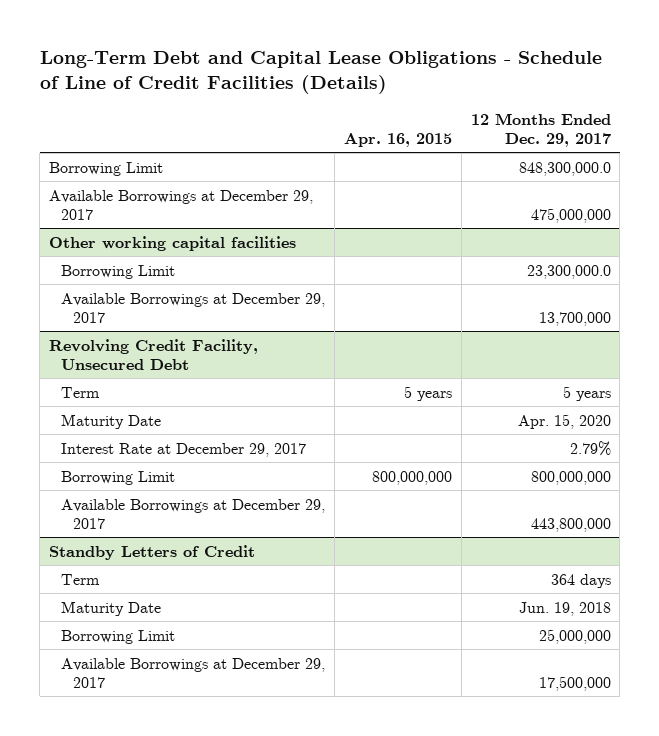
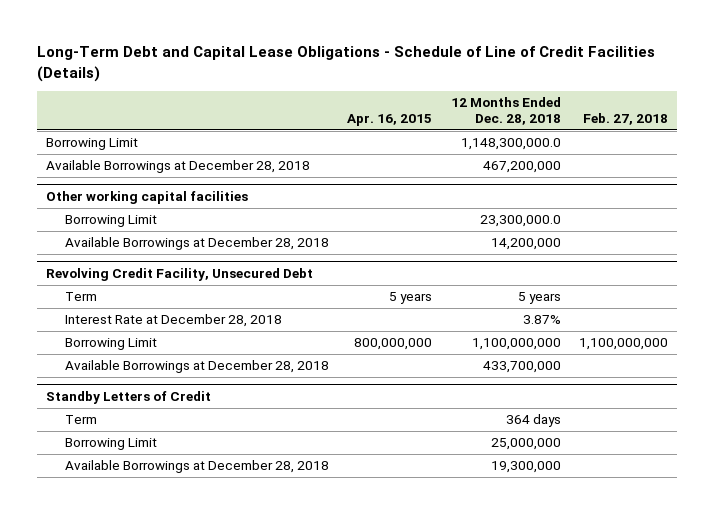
[470,112,611,147] 12 Months Ended Dec. 29, 2017 -> none
none -> [450,97,561,125] 12 Months Ended Dec. 28, 2018
none -> [582,112,668,125] Feb. 27, 2018
[48,189,313,220] Available Borrowings at December 29, 2017 -> [45,160,310,174] Available Borrowings at December 28, 2018
[61,292,326,323] Available Borrowings at December 29, 2017 -> [65,237,330,251] Available Borrowings at December 28, 2018
[61,413,162,429] Maturity Date -> none
[61,442,307,457] Interest Rate at December 29, 2017 -> [65,314,283,328] Interest Rate at December 28, 2018
[61,498,326,529] Available Borrowings at December 29, 2017 -> [65,360,330,374] Available Borrowings at December 28, 2018
[61,600,162,616] Maturity Date -> none
[61,657,326,688] Available Borrowings at December 29, 2017 -> [65,460,330,474] Available Borrowings at December 28, 2018

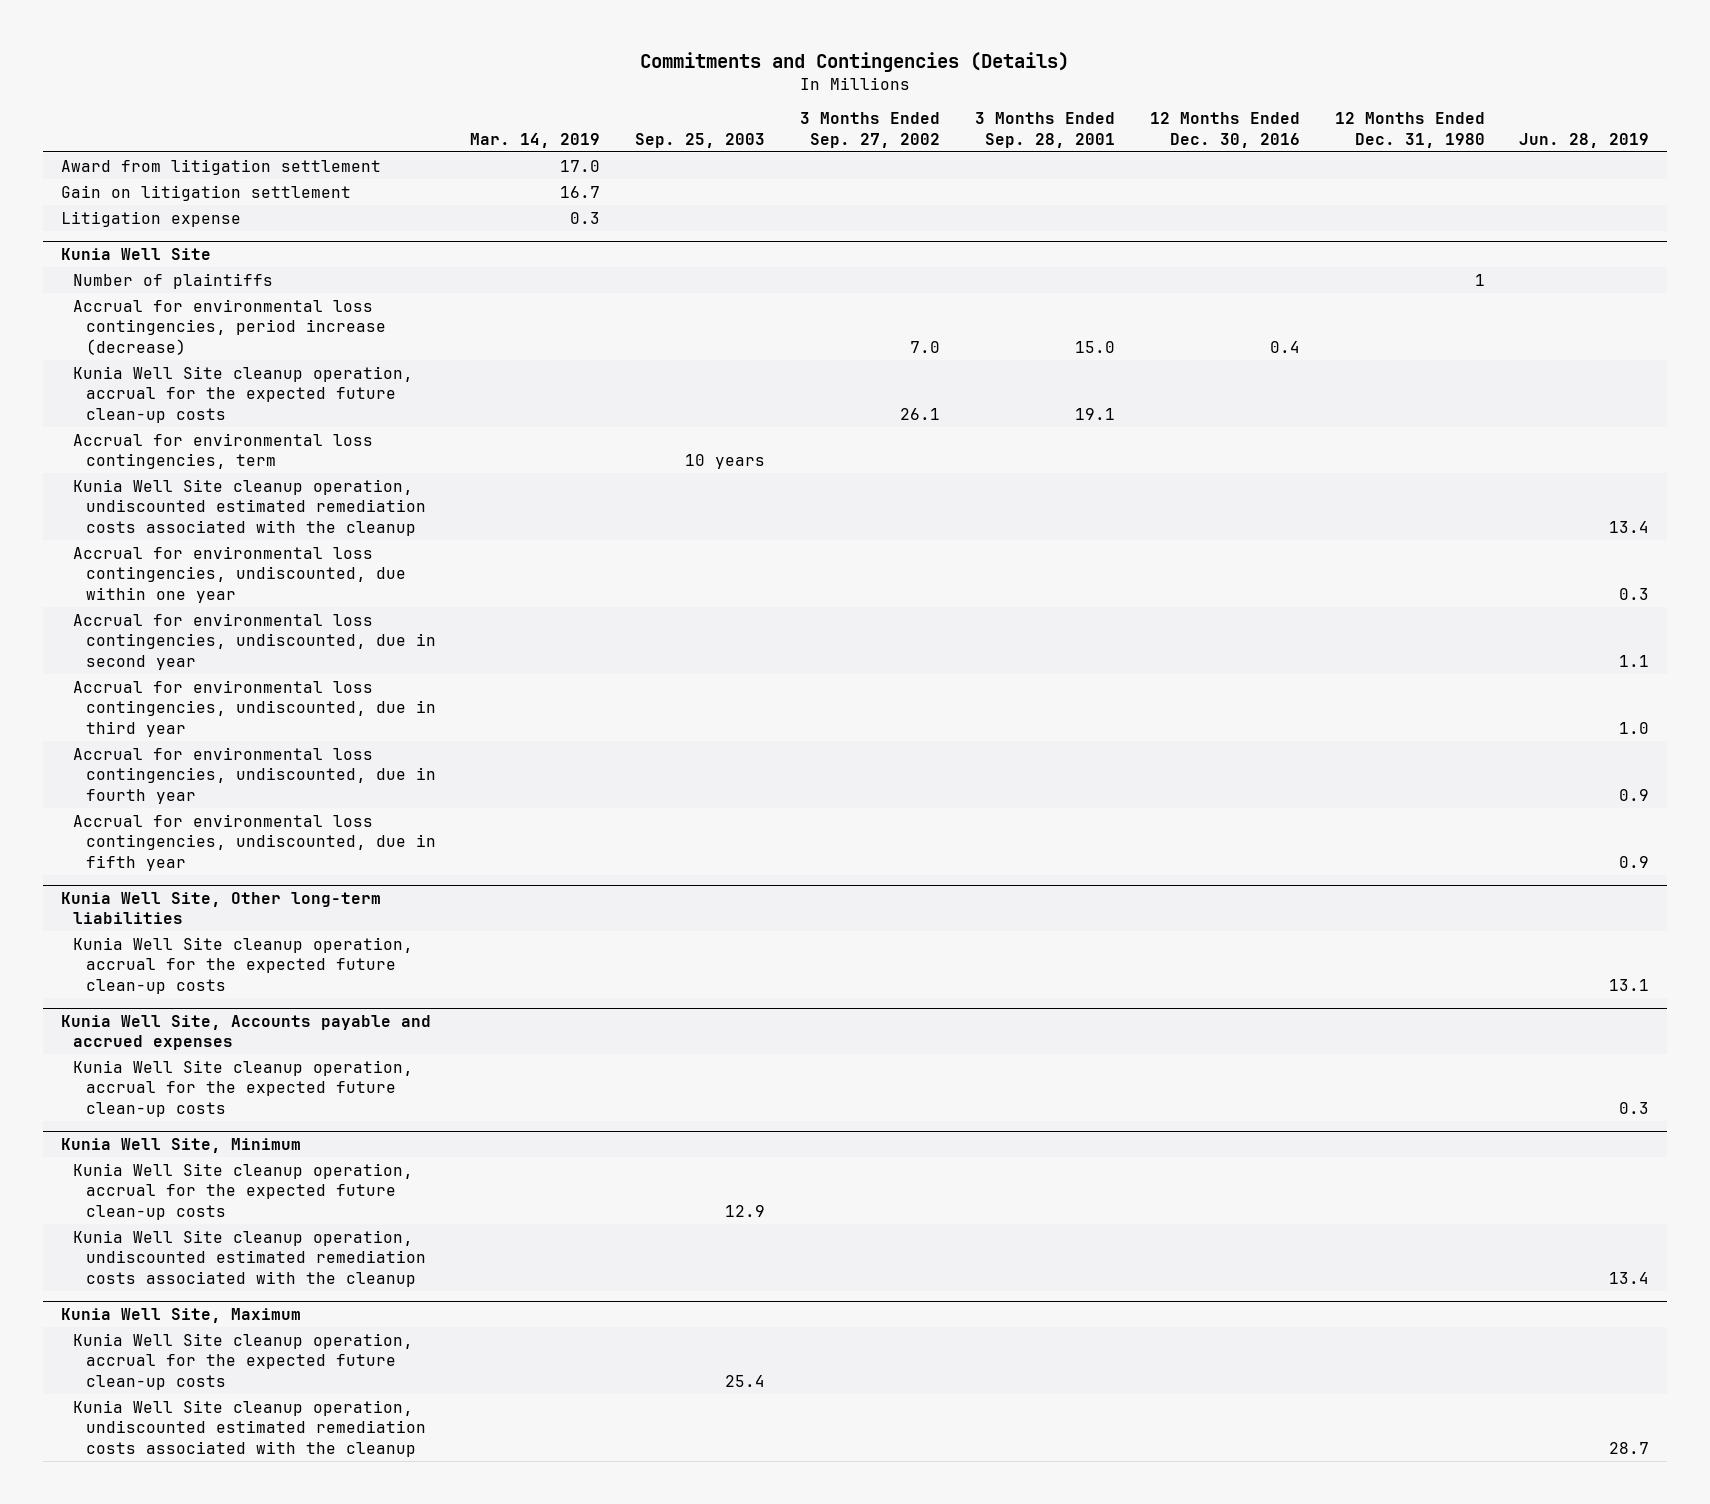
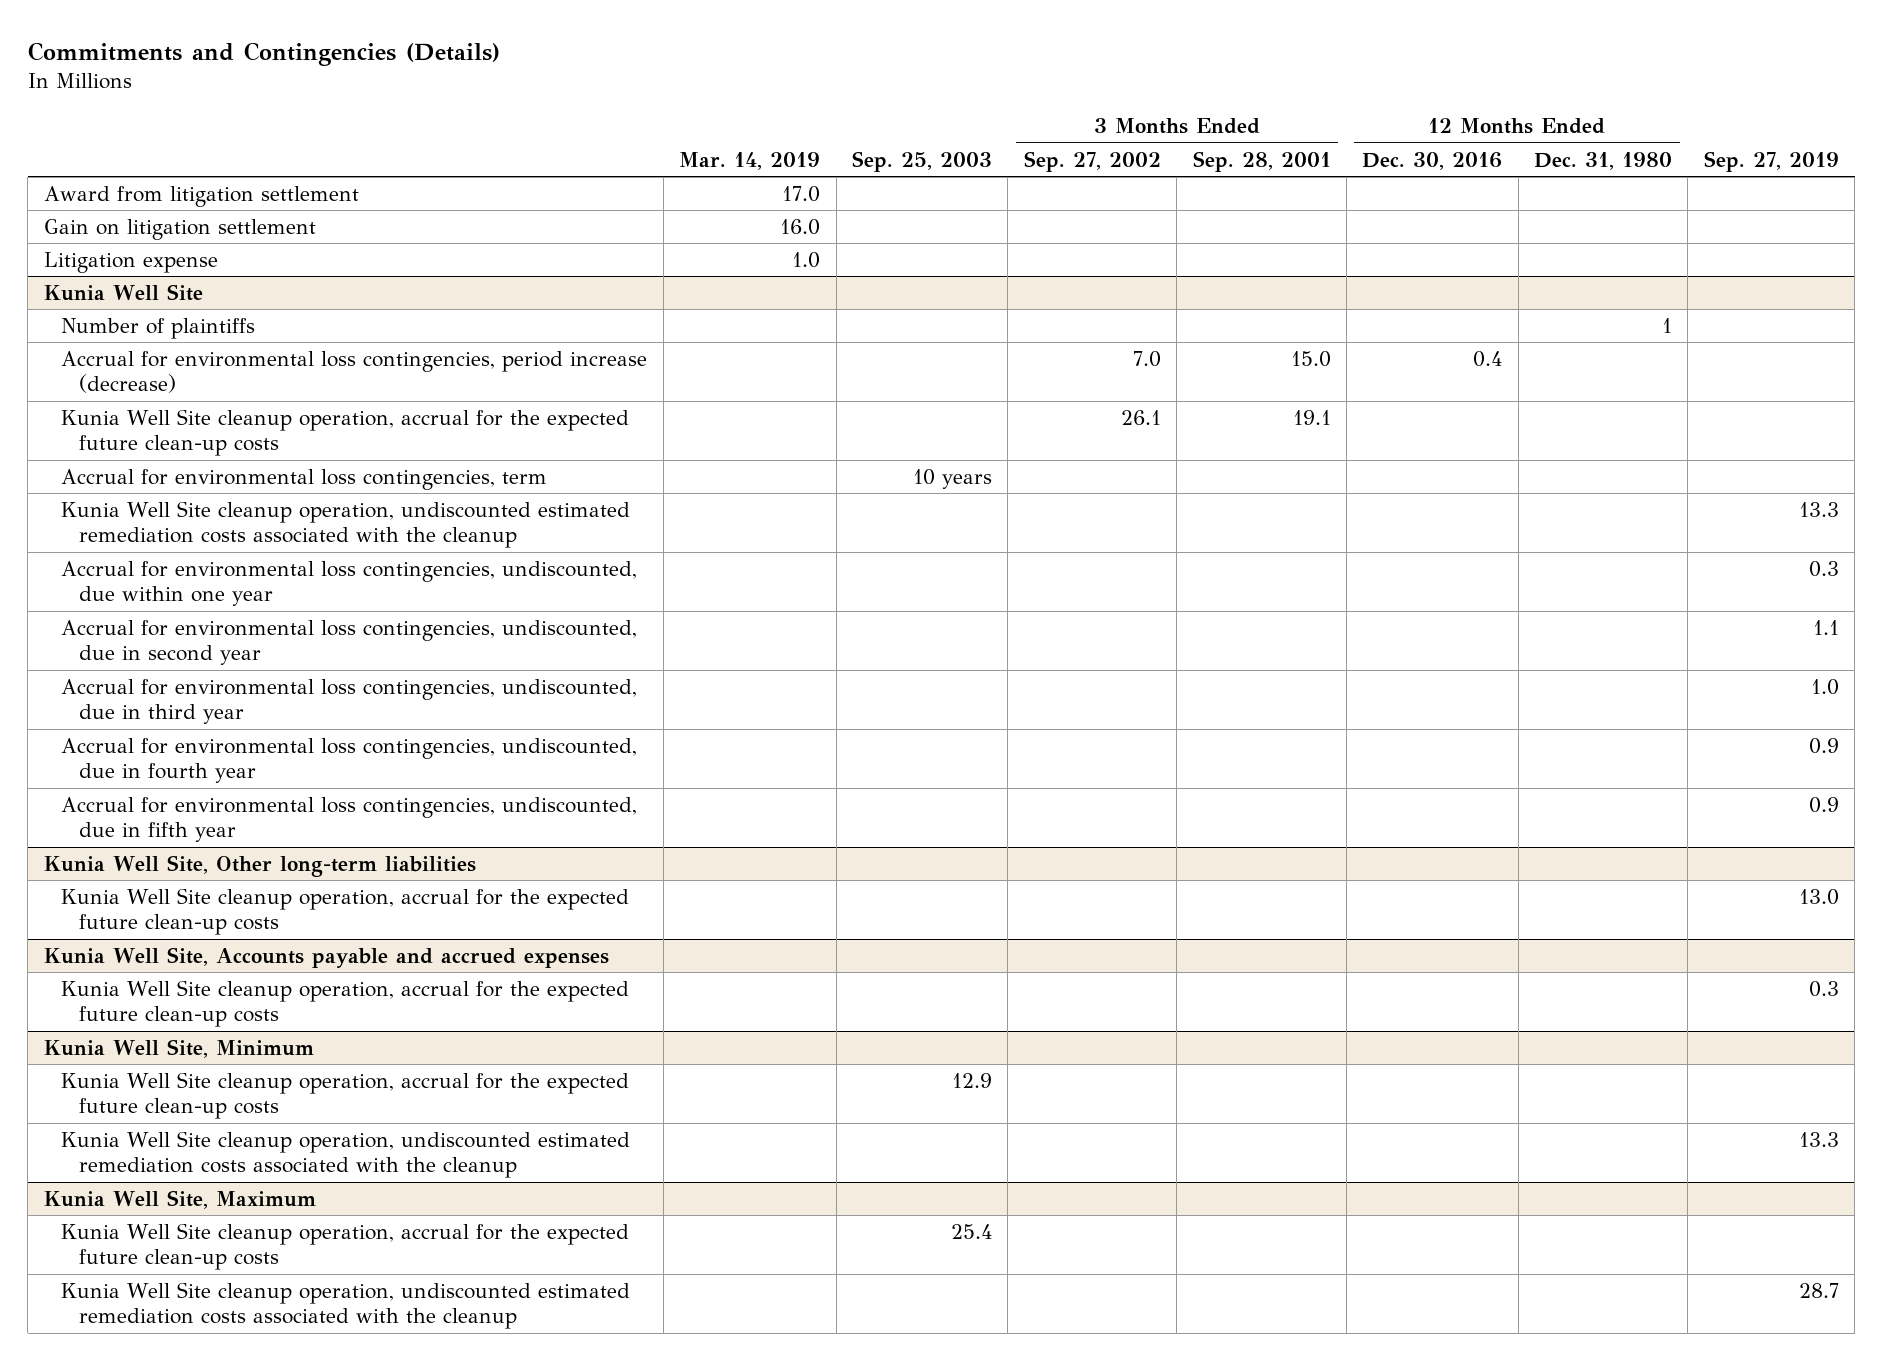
[1519,132,1650,148] Jun. 28, 2019 -> none
none -> [1703,150,1839,172] Sep. 27, 2019
[560,185,601,198] 16.7 -> [780,218,821,235] 16.0
[570,211,601,224] 0.3 -> [792,251,821,268] 1.0

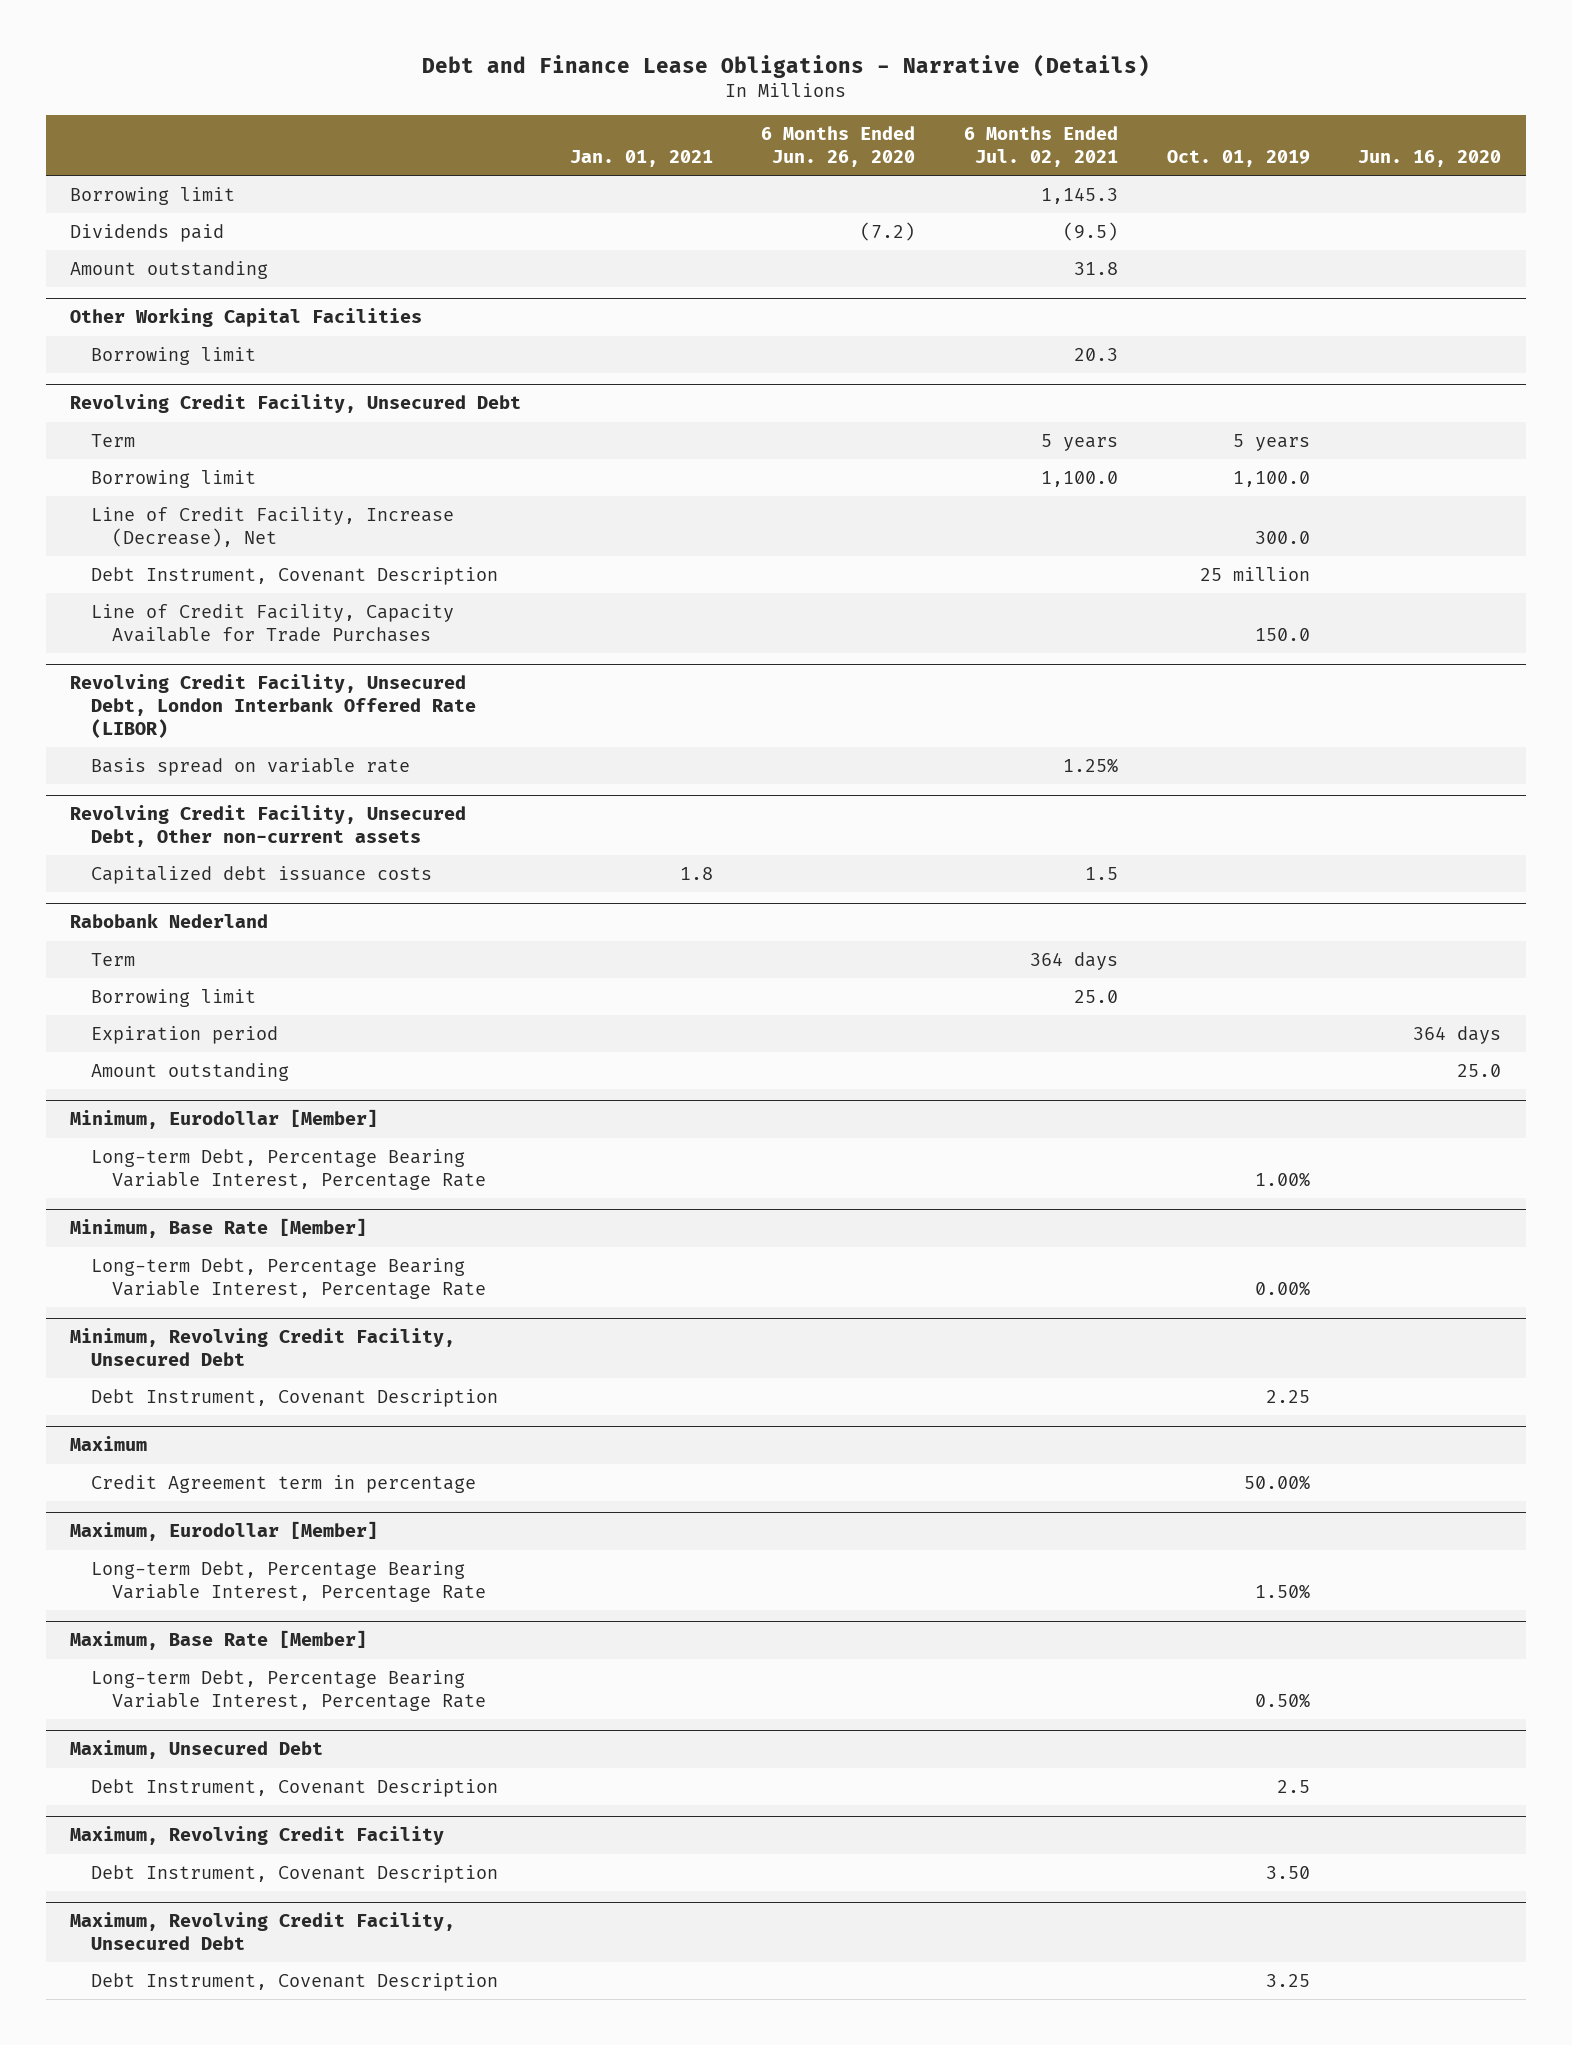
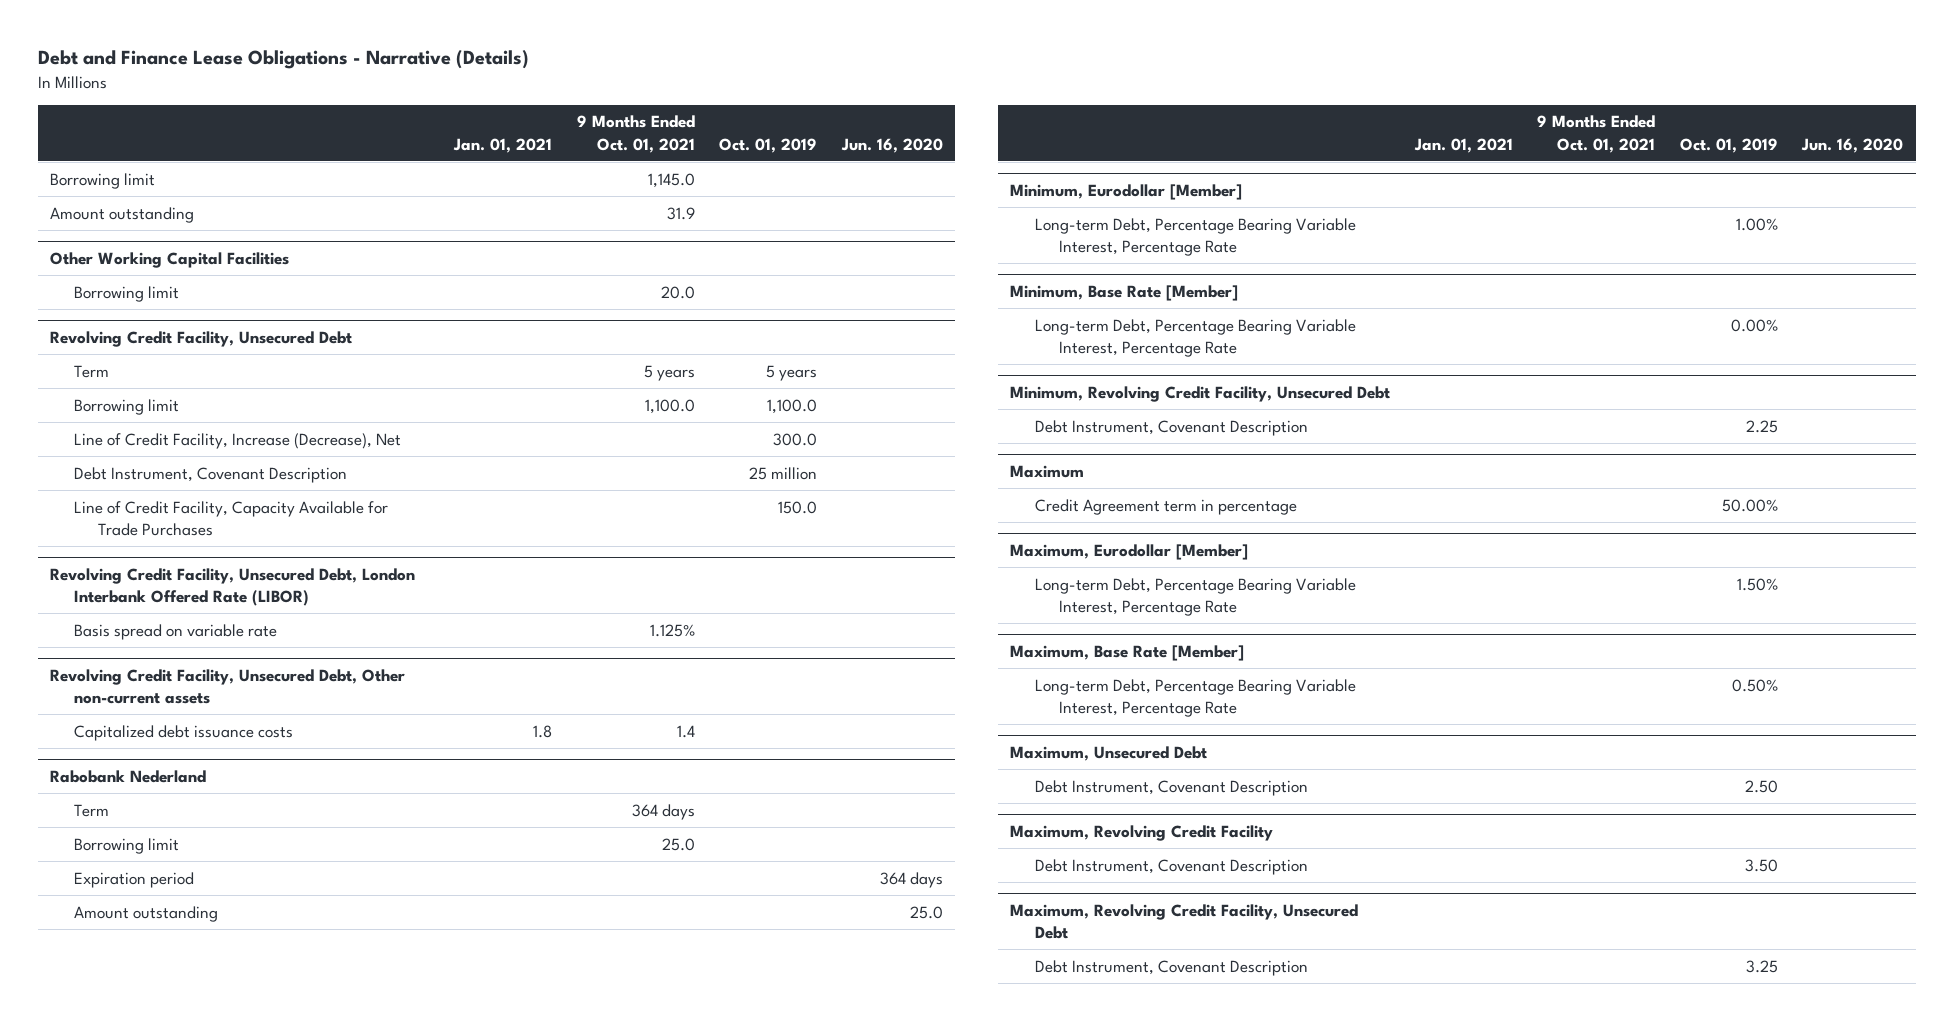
[761,126,916,168] 6 Months Ended Jun. 26, 2020 -> none
[964,126,1119,168] 6 Months Ended Jul. 02, 2021 -> none
none -> [576,115,695,153] 9 Months Ended Oct. 01, 2021
[70,223,225,242] Dividends paid -> none
[1276,1779,1310,1793] 2.5 -> [1744,779,1778,793] 2.50

